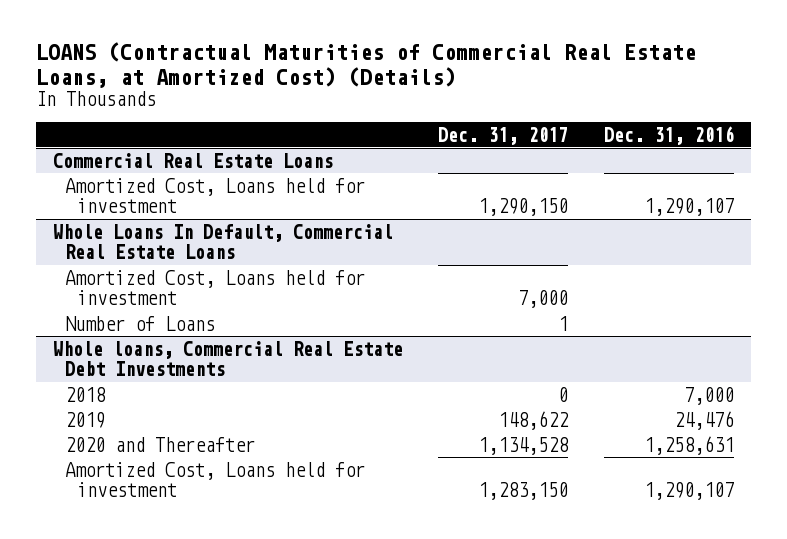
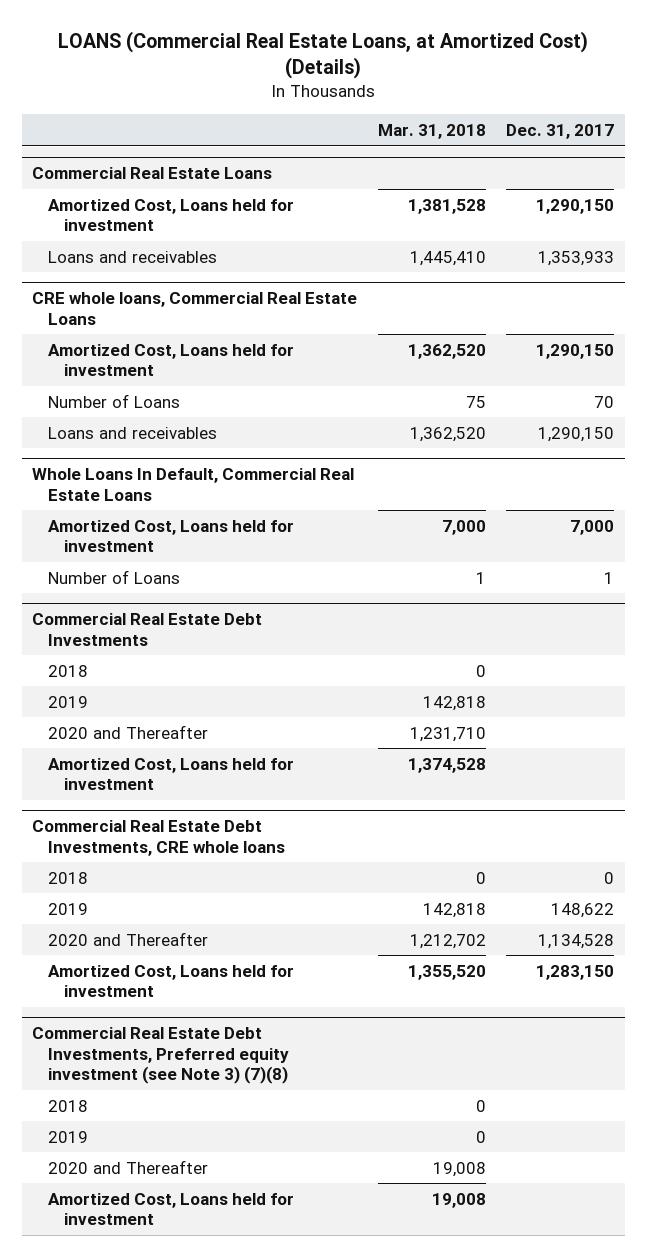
[35,42,696,88] LOANS (Contractual Maturities of Commercial Real Estate Loans, at Amortized Cost) (Details) -> [58,30,589,80] LOANS (Commercial Real Estate Loans, at Amortized Cost) (Details)
[603,125,734,145] Dec. 31, 2016 -> none
none -> [377,123,486,139] Mar. 31, 2018
none -> [47,250,217,263] Loans and receivables
none -> [31,292,357,325] CRE whole loans, Commercial Real Estate Loans
none -> [47,343,294,377] Amortized Cost, Loans held for investment
none -> [47,393,180,408] Number of Loans
none -> [47,426,217,439] Loans and receivables
none -> [31,613,262,646] Commercial Real Estate Debt Investments
none -> [47,664,88,677] 2018
none -> [47,695,88,708] 2019
none -> [47,724,208,739] 2020 and Thereafter
none -> [47,757,294,791] Amortized Cost, Loans held for investment
[53,340,404,377] Whole loans, Commercial Real Estate Debt Investments -> [31,820,285,856] Commercial Real Estate Debt Investments, CRE whole loans
none -> [31,1027,289,1085] Commercial Real Estate Debt Investments, Preferred equity investment (see Note 3) (7)(8)
none -> [47,1099,88,1112] 2018
none -> [47,1130,88,1143] 2019
none -> [47,1159,208,1174] 2020 and Thereafter
none -> [47,1192,294,1226] Amortized Cost, Loans held for investment

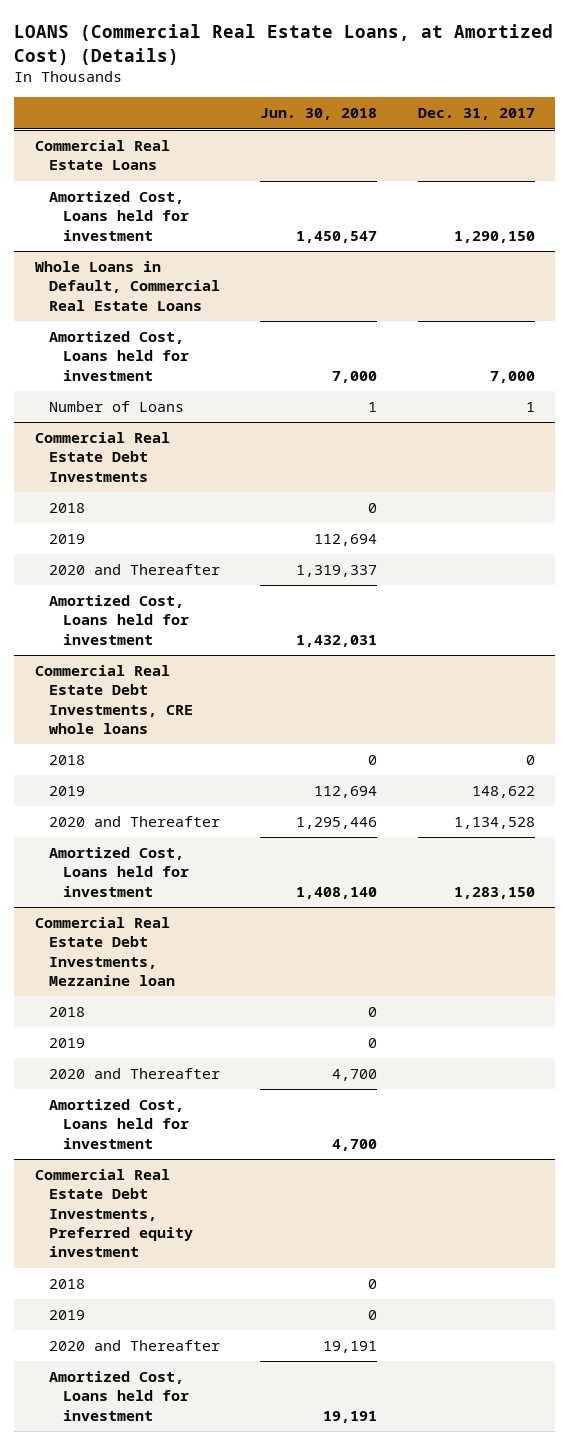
[377,123,486,139] Mar. 31, 2018 -> none
none -> [260,108,378,121] Jun. 30, 2018
[47,250,217,263] Loans and receivables -> none
[31,292,357,325] CRE whole loans, Commercial Real Estate Loans -> none
[47,343,294,377] Amortized Cost, Loans held for investment -> none
[47,393,180,408] Number of Loans -> none
[47,426,217,439] Loans and receivables -> none
[31,468,354,501] Whole Loans In Default, Commercial Real Estate Loans -> [34,261,220,311] Whole Loans in Default, Commercial Real Estate Loans
none -> [34,917,175,987] Commercial Real Estate Debt Investments, Mezzanine loan
none -> [48,1007,85,1018] 2018
none -> [48,1038,85,1049] 2019
none -> [48,1068,220,1080] 2020 and Thereafter
none -> [48,1099,189,1149] Amortized Cost, Loans held for investment
[31,1027,289,1085] Commercial Real Estate Debt Investments, Preferred equity investment (see Note 3) (7)(8) -> [34,1169,193,1258] Commercial Real Estate Debt Investments, Preferred equity investment

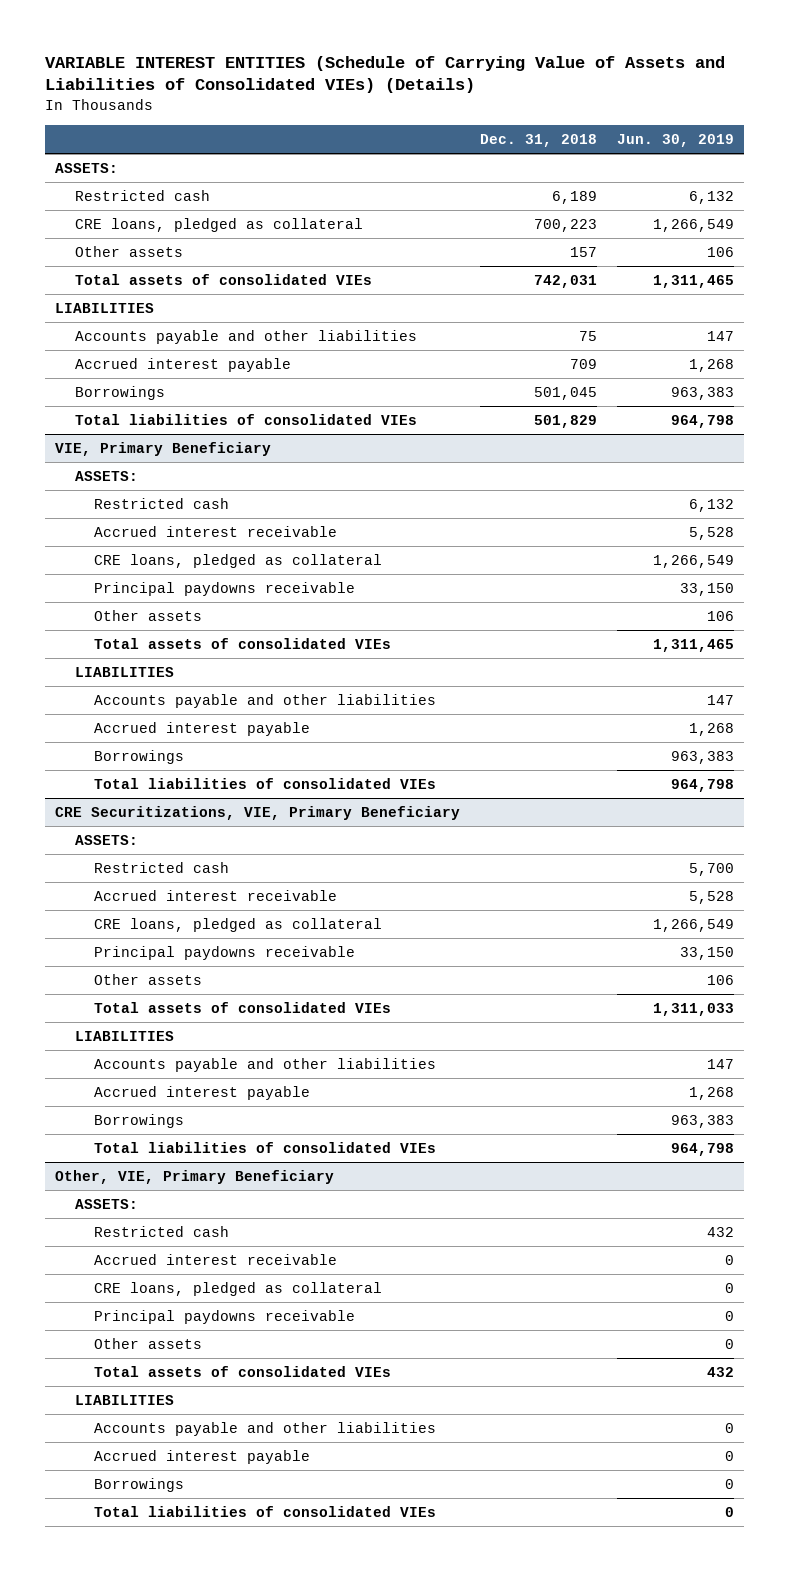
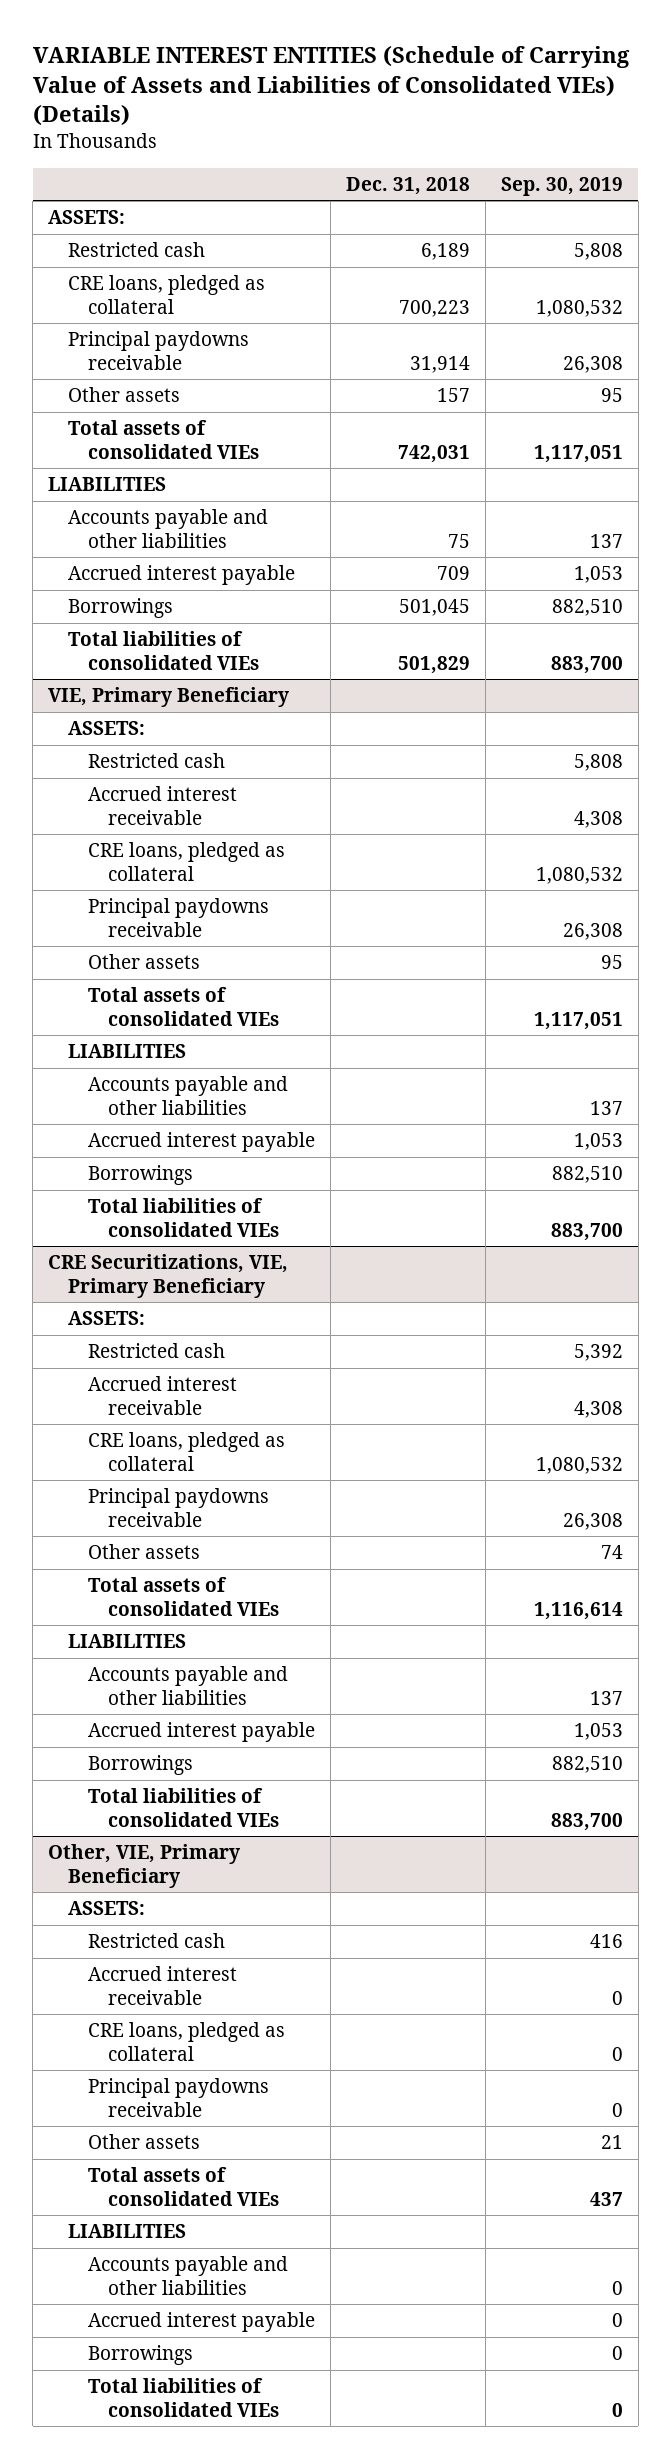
[616,133,734,147] Jun. 30, 2019 -> none
none -> [500,176,623,196] Sep. 30, 2019
none -> [68,331,250,370] Principal paydowns receivable

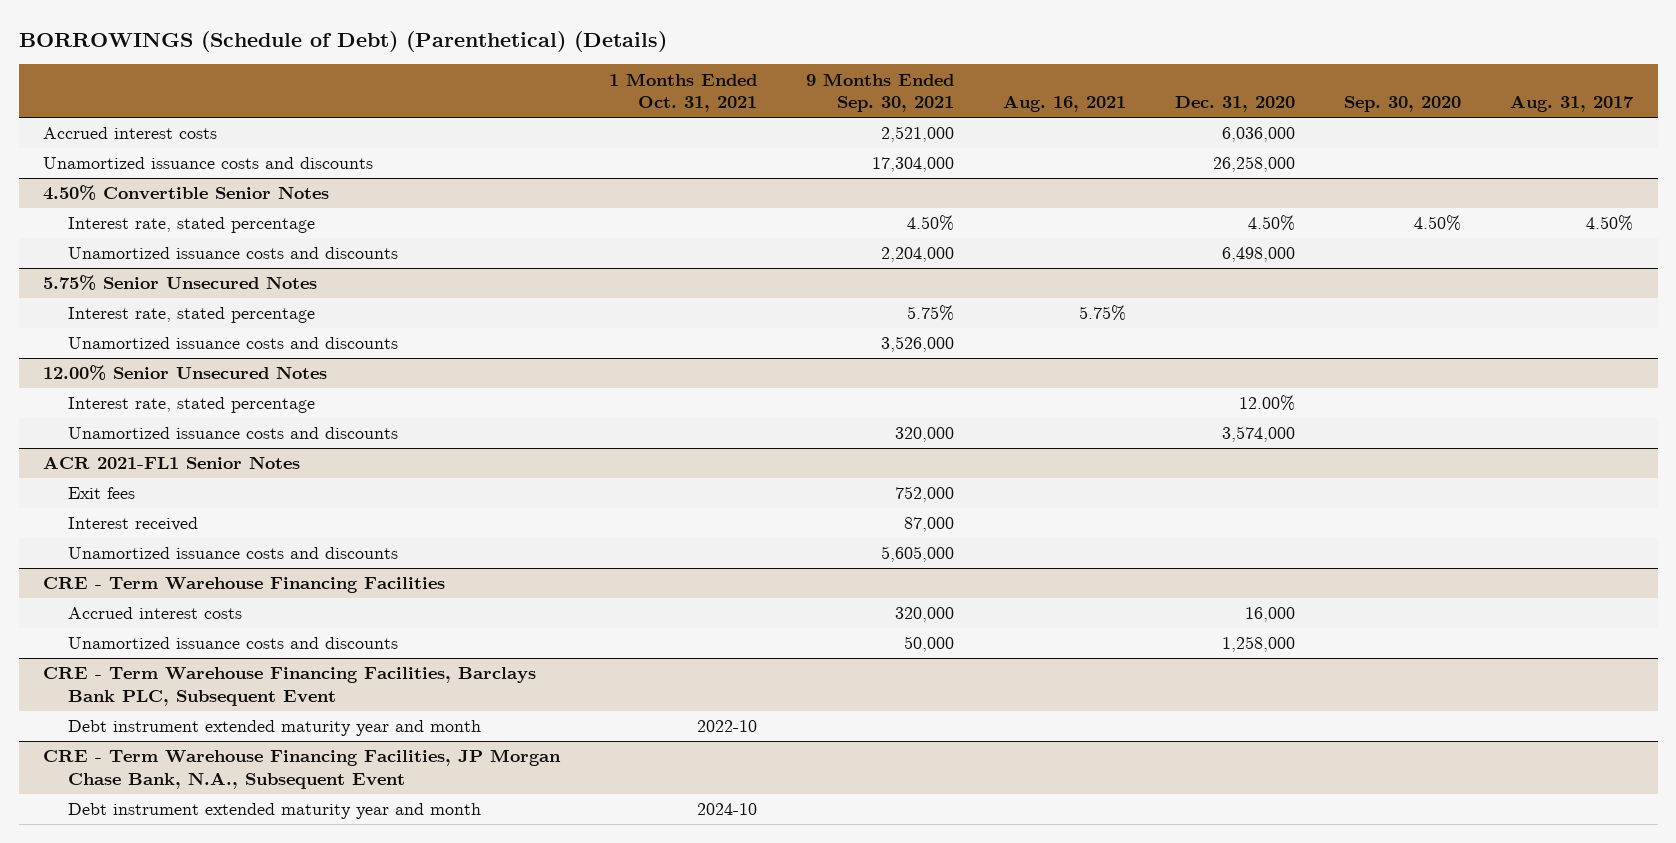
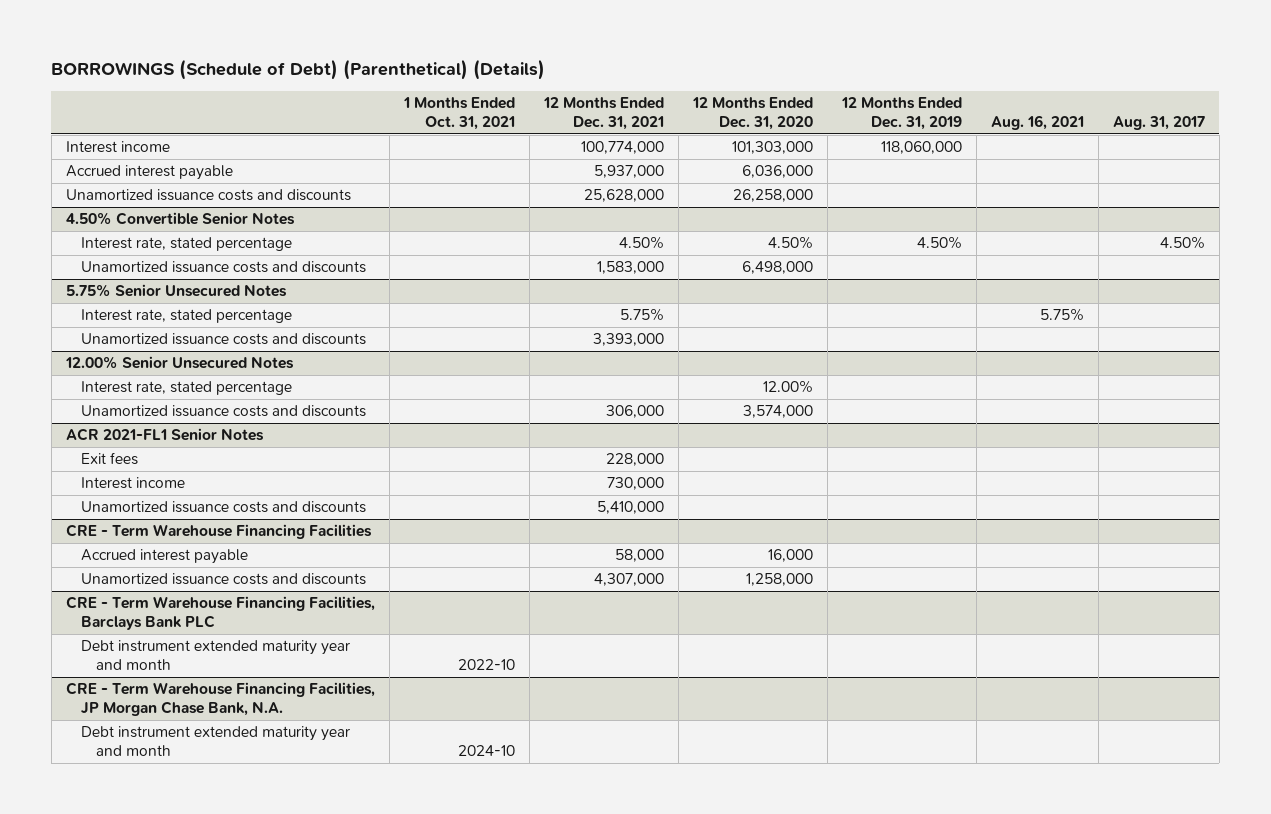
[806,72,955,113] 9 Months Ended Sep. 30, 2021 -> none
[1175,96,1296,113] Dec. 31, 2020 -> none
[1344,96,1462,113] Sep. 30, 2020 -> none
none -> [542,97,664,130] 12 Months Ended Dec. 31, 2021
none -> [691,97,813,130] 12 Months Ended Dec. 31, 2020
none -> [840,97,962,130] 12 Months Ended Dec. 31, 2019
none -> [65,141,170,154] Interest income
[43,127,218,140] Accrued interest costs -> [65,165,233,181] Accrued interest payable
[68,517,199,532] Interest received -> none
none -> [80,477,185,490] Interest income
[68,607,243,620] Accrued interest costs -> [80,549,248,565] Accrued interest payable
[43,667,537,706] CRE - Term Warehouse Financing Facilities, Barclays Bank PLC, Subsequent Event -> [65,596,375,630] CRE - Term Warehouse Financing Facilities, Barclays Bank PLC
[43,749,562,789] CRE - Term Warehouse Financing Facilities, JP Morgan Chase Bank, N.A., Subsequent Event -> [65,682,375,716] CRE - Term Warehouse Financing Facilities, JP Morgan Chase Bank, N.A.

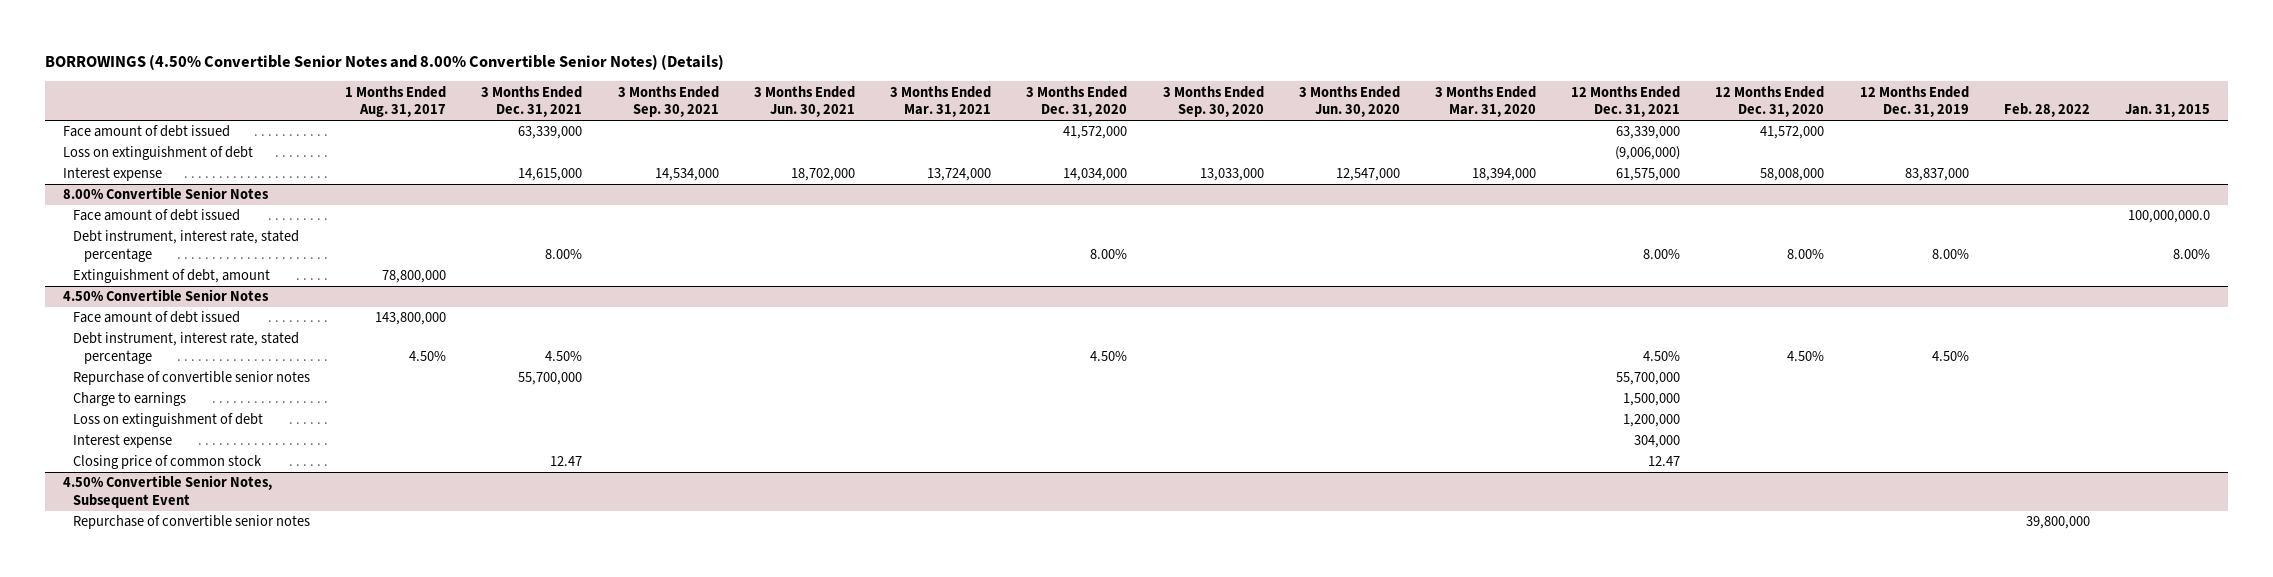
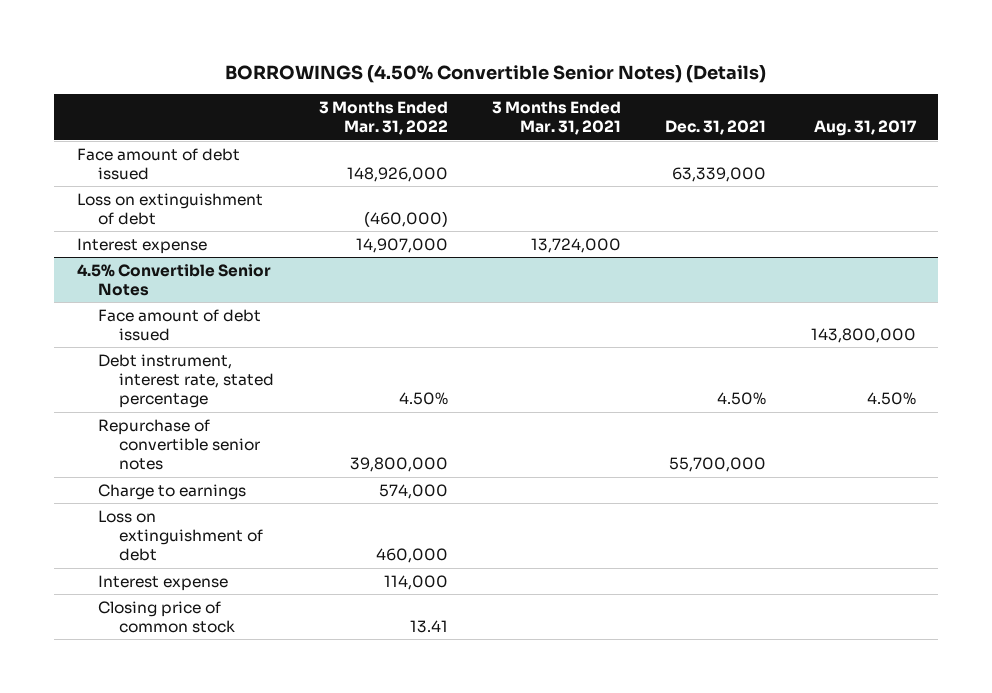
[44,54,724,71] BORROWINGS (4.50% Convertible Senior Notes and 8.00% Convertible Senior Notes) (Details) -> [225,64,767,83] BORROWINGS (4.50% Convertible Senior Notes) (Details)
[345,85,447,118] 1 Months Ended Aug. 31, 2017 -> none
[481,85,583,118] 3 Months Ended Dec. 31, 2021 -> none
[617,85,719,118] 3 Months Ended Sep. 30, 2021 -> none
[753,85,855,118] 3 Months Ended Jun. 30, 2021 -> none
[1026,85,1128,118] 3 Months Ended Dec. 31, 2020 -> none
[1162,85,1264,118] 3 Months Ended Sep. 30, 2020 -> none
[1298,85,1400,118] 3 Months Ended Jun. 30, 2020 -> none
[1434,85,1536,118] 3 Months Ended Mar. 31, 2020 -> none
[1571,85,1681,118] 12 Months Ended Dec. 31, 2021 -> none
[1715,85,1825,118] 12 Months Ended Dec. 31, 2020 -> none
[1859,85,1969,118] 12 Months Ended Dec. 31, 2019 -> none
[2003,103,2090,118] Feb. 28, 2022 -> none
[2125,104,2211,118] Jan. 31, 2015 -> none
none -> [318,101,448,136] 3 Months Ended Mar. 31, 2022
none -> [665,120,767,136] Dec. 31, 2021
none -> [813,120,917,137] Aug. 31, 2017
[62,187,269,201] 8.00% Convertible Senior Notes -> none
[73,209,241,222] Face amount of debt issued -> none
[73,230,300,262] Debt instrument, interest rate, stated percentage -> none
[73,269,271,284] Extinguishment of debt, amount -> none
[62,289,269,303] 4.50% Convertible Senior Notes -> [76,263,271,297] 4.5% Convertible Senior Notes
[62,475,272,508] 4.50% Convertible Senior Notes, Subsequent Event -> none
[73,515,311,530] Repurchase of convertible senior notes -> none

